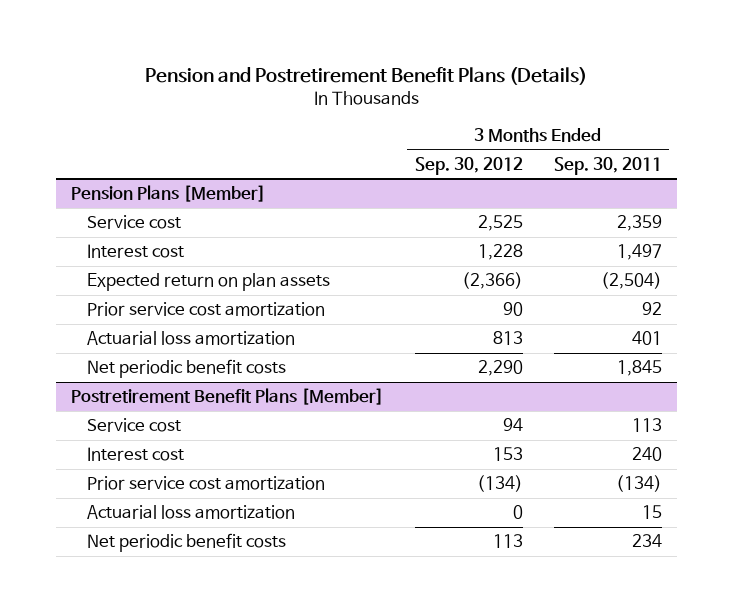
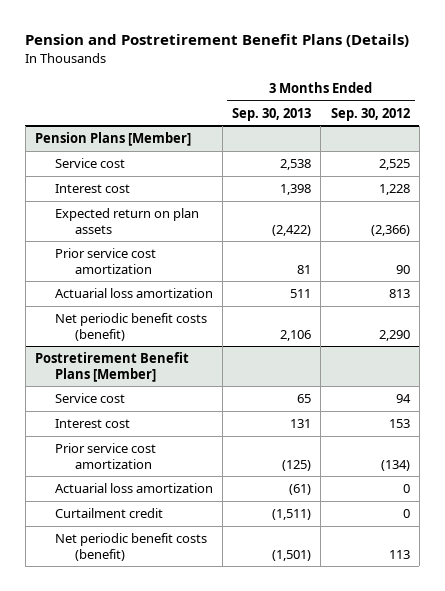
[553,156,662,175] Sep. 30, 2011 -> none
none -> [232,107,312,121] Sep. 30, 2013
[86,359,286,379] Net periodic benefit costs -> [54,313,207,341] Net periodic benefit costs (benefit)
none -> [54,508,163,519] Curtailment credit
[86,533,286,553] Net periodic benefit costs -> [54,533,207,561] Net periodic benefit costs (benefit)

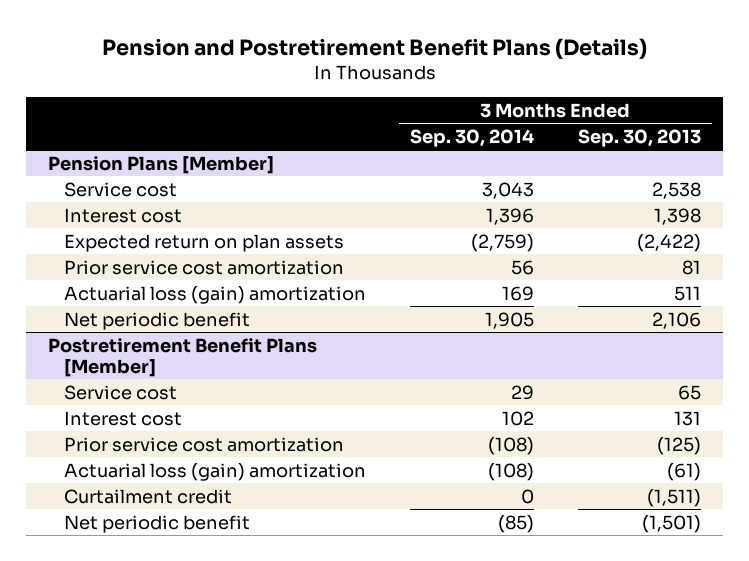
[330,107,410,121] Sep. 30, 2012 -> none
none -> [410,128,535,147] Sep. 30, 2014
[54,288,213,299] Actuarial loss amortization -> [64,285,367,304] Actuarial loss (gain) amortization
[54,313,207,341] Net periodic benefit costs (benefit) -> [64,311,251,330] Net periodic benefit
[54,483,213,494] Actuarial loss amortization -> [64,462,367,481] Actuarial loss (gain) amortization
[54,533,207,561] Net periodic benefit costs (benefit) -> [64,514,251,533] Net periodic benefit

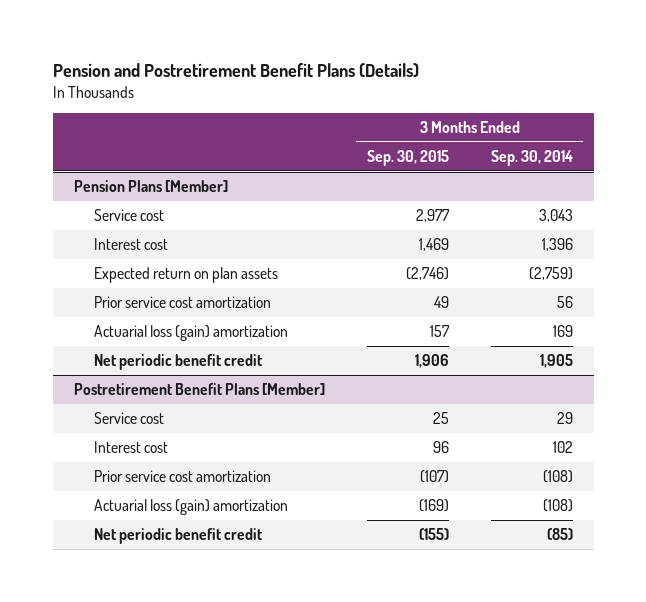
[577,128,701,147] Sep. 30, 2013 -> none
none -> [366,149,449,166] Sep. 30, 2015
[64,311,251,330] Net periodic benefit -> [94,353,264,370] Net periodic benefit credit
[64,488,233,504] Curtailment credit -> none
[64,514,251,533] Net periodic benefit -> [94,527,264,544] Net periodic benefit credit

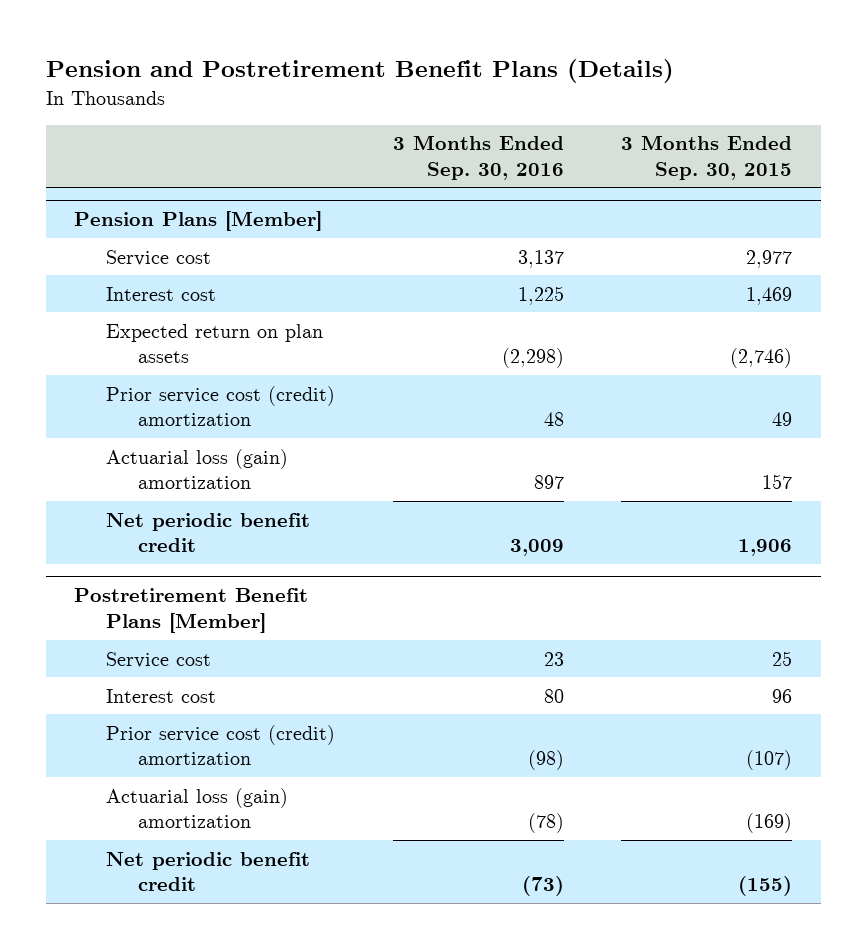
[490,149,573,166] Sep. 30, 2014 -> none
none -> [392,135,564,180] 3 Months Ended Sep. 30, 2016
[94,295,272,308] Prior service cost amortization -> [106,385,336,427] Prior service cost (credit) amortization
[94,469,272,482] Prior service cost amortization -> [106,724,336,766] Prior service cost (credit) amortization

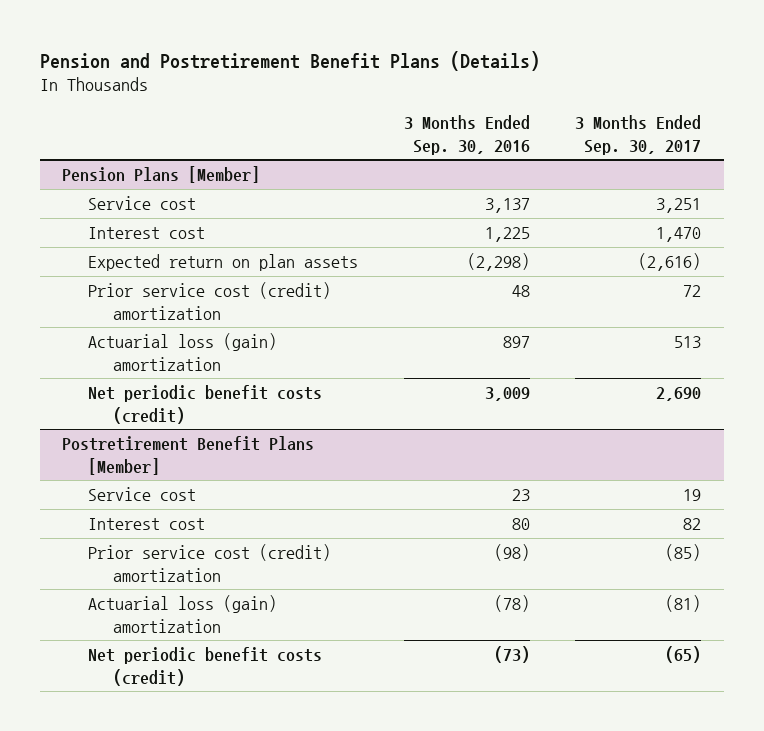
[621,135,793,180] 3 Months Ended Sep. 30, 2015 -> none
none -> [575,114,702,155] 3 Months Ended Sep. 30, 2017
[106,512,311,553] Net periodic benefit credit -> [87,384,322,424] Net periodic benefit costs (credit)
[106,851,311,892] Net periodic benefit credit -> [87,646,322,686] Net periodic benefit costs (credit)

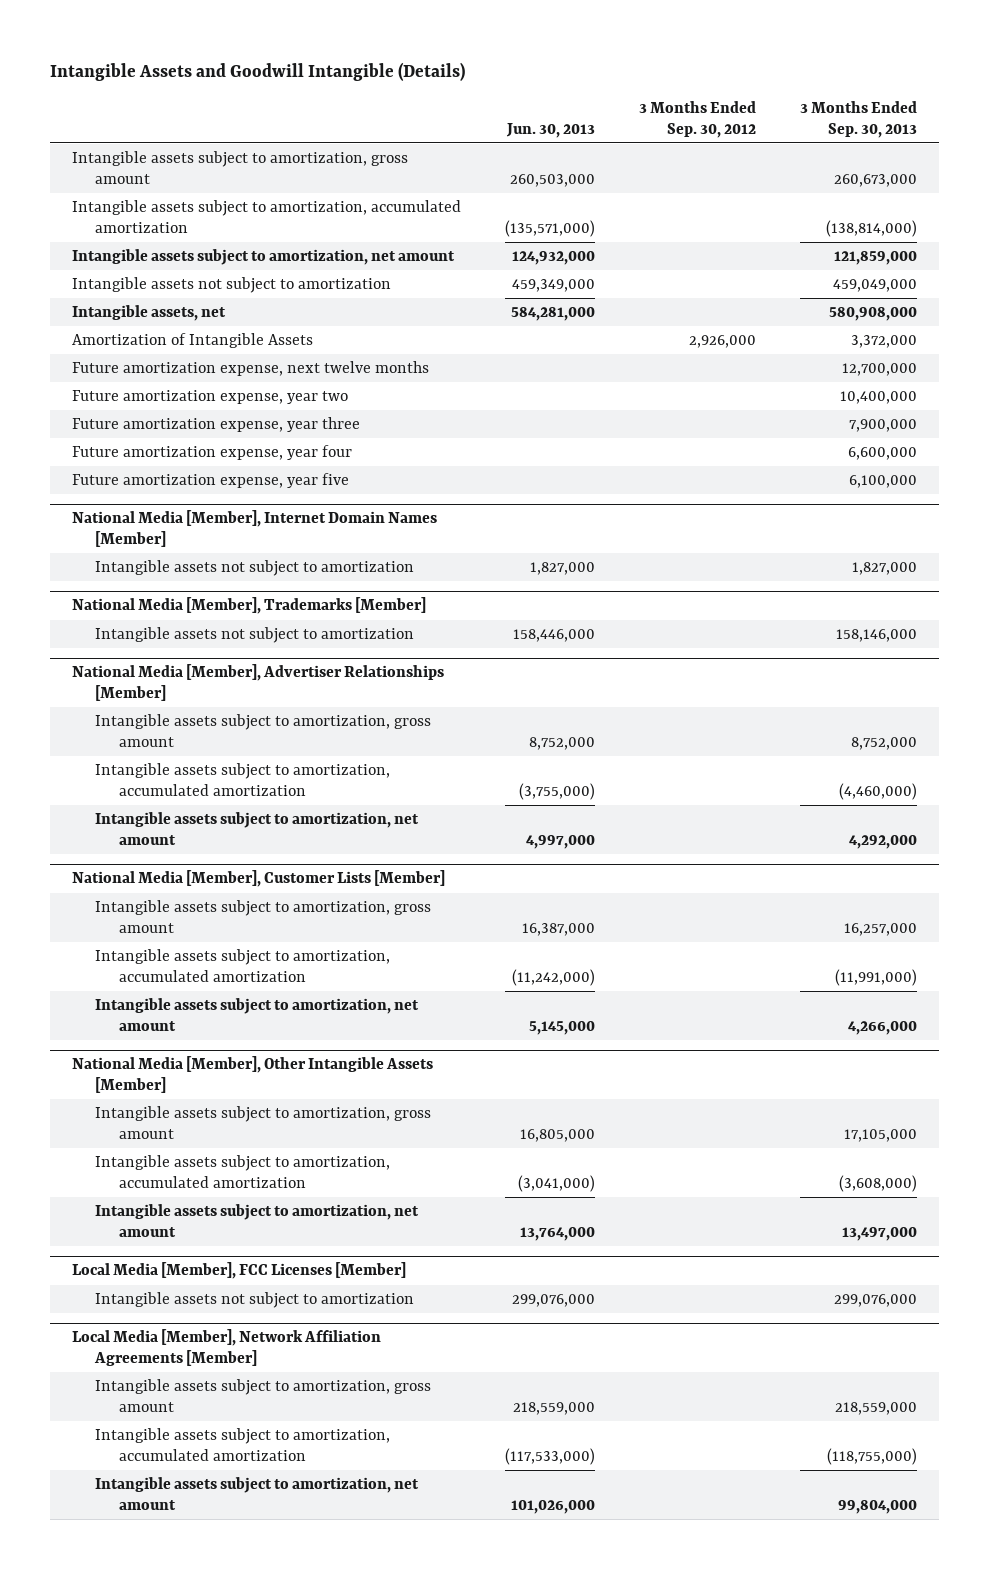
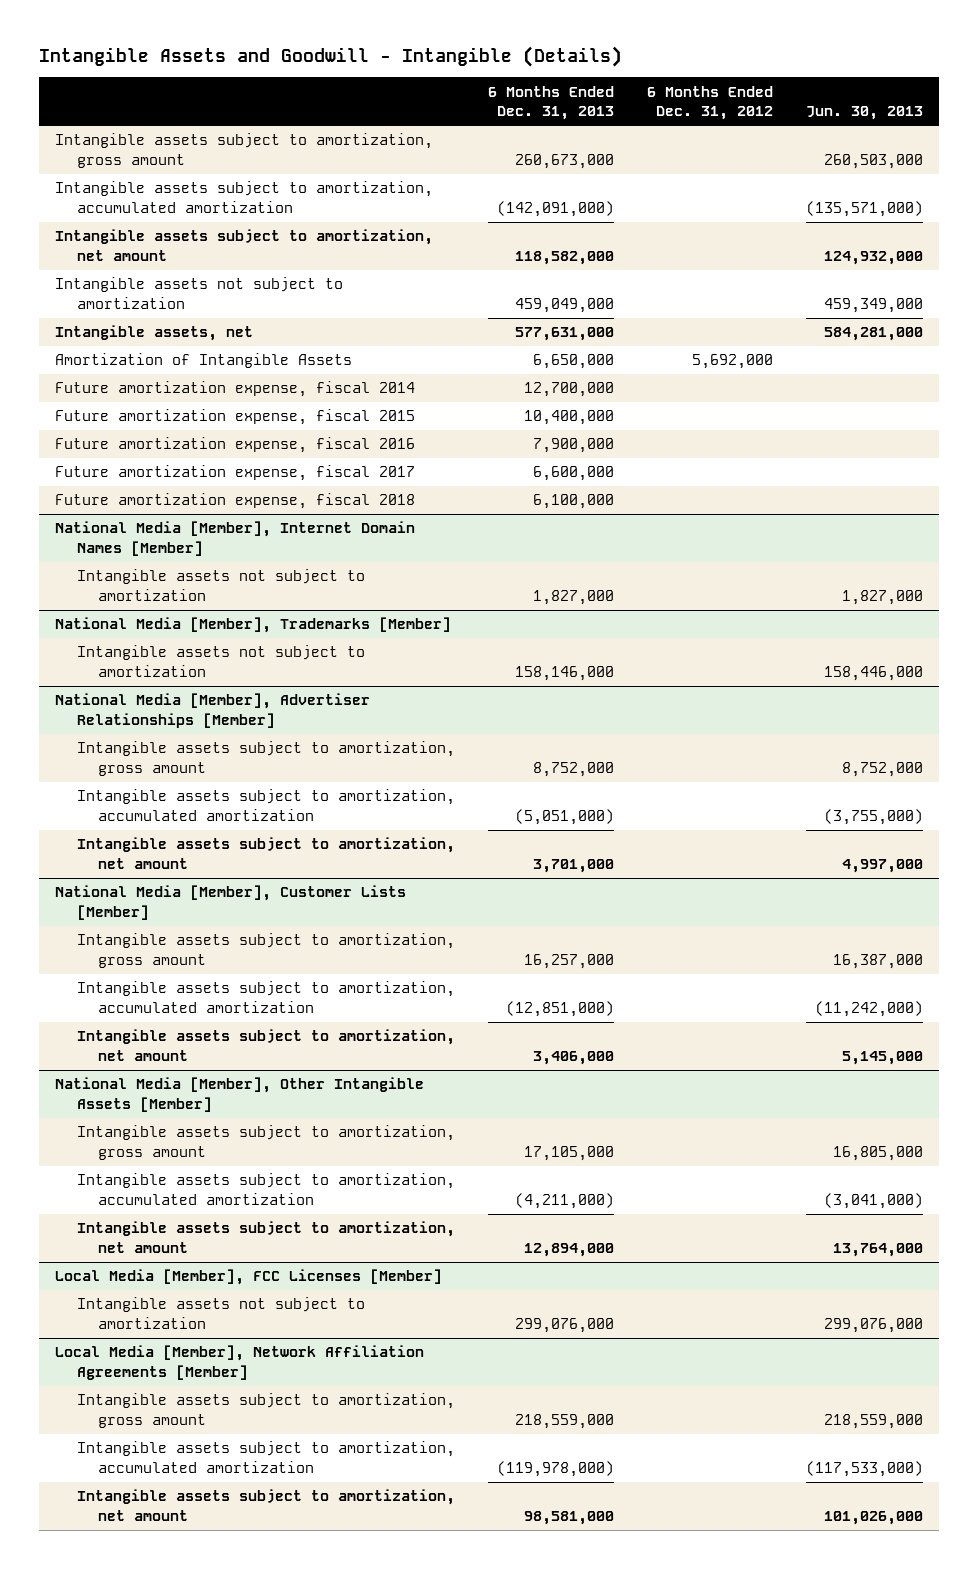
[49,61,465,81] Intangible Assets and Goodwill Intangible (Details) -> [38,46,622,68] Intangible Assets and Goodwill - Intangible (Details)
[639,101,757,138] 3 Months Ended Sep. 30, 2012 -> none
[800,101,918,138] 3 Months Ended Sep. 30, 2013 -> none
none -> [487,85,614,121] 6 Months Ended Dec. 31, 2013
none -> [646,85,773,121] 6 Months Ended Dec. 31, 2012
[72,361,430,377] Future amortization expense, next twelve months -> [55,381,416,398] Future amortization expense, fiscal 2014
[72,390,349,405] Future amortization expense, year two -> [55,409,416,426] Future amortization expense, fiscal 2015
[72,417,361,433] Future amortization expense, year three -> [55,437,416,454] Future amortization expense, fiscal 2016
[72,445,353,461] Future amortization expense, year four -> [55,465,416,482] Future amortization expense, fiscal 2017
[72,473,350,489] Future amortization expense, year five -> [55,493,416,510] Future amortization expense, fiscal 2018

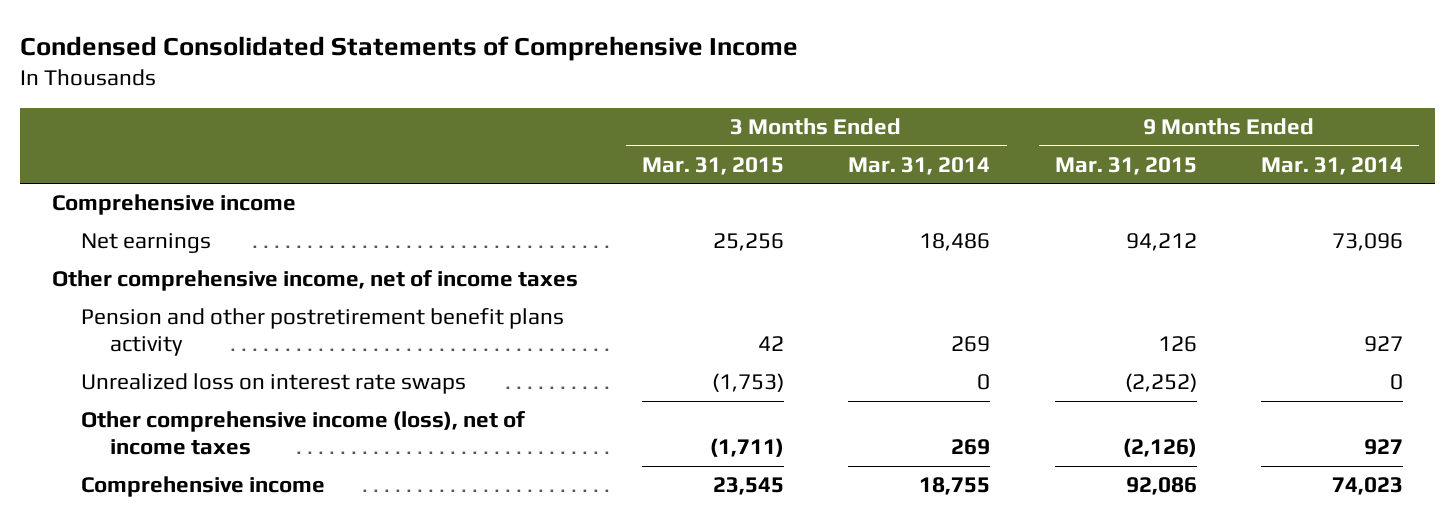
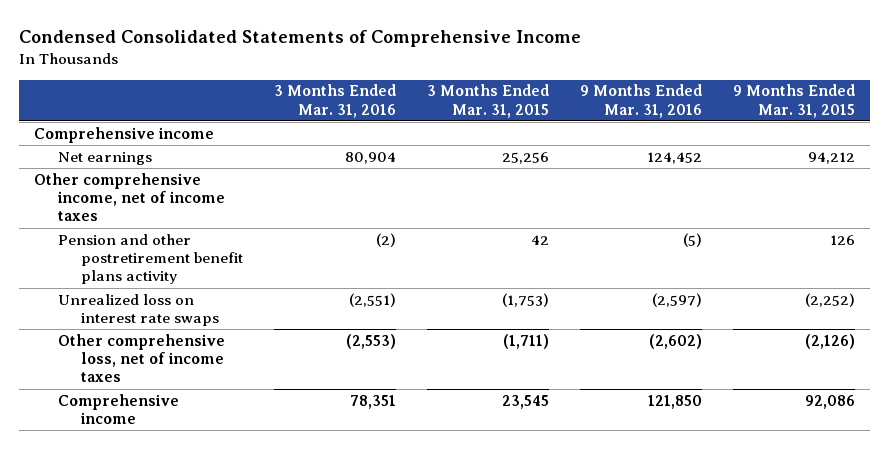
[848,156,991,175] Mar. 31, 2014 -> none
[1260,156,1403,175] Mar. 31, 2014 -> none
none -> [274,84,397,118] 3 Months Ended Mar. 31, 2016
none -> [579,84,702,118] 9 Months Ended Mar. 31, 2016
[81,411,526,456] Other comprehensive income (loss), net of income taxes -> [57,333,225,383] Other comprehensive loss, net of income taxes

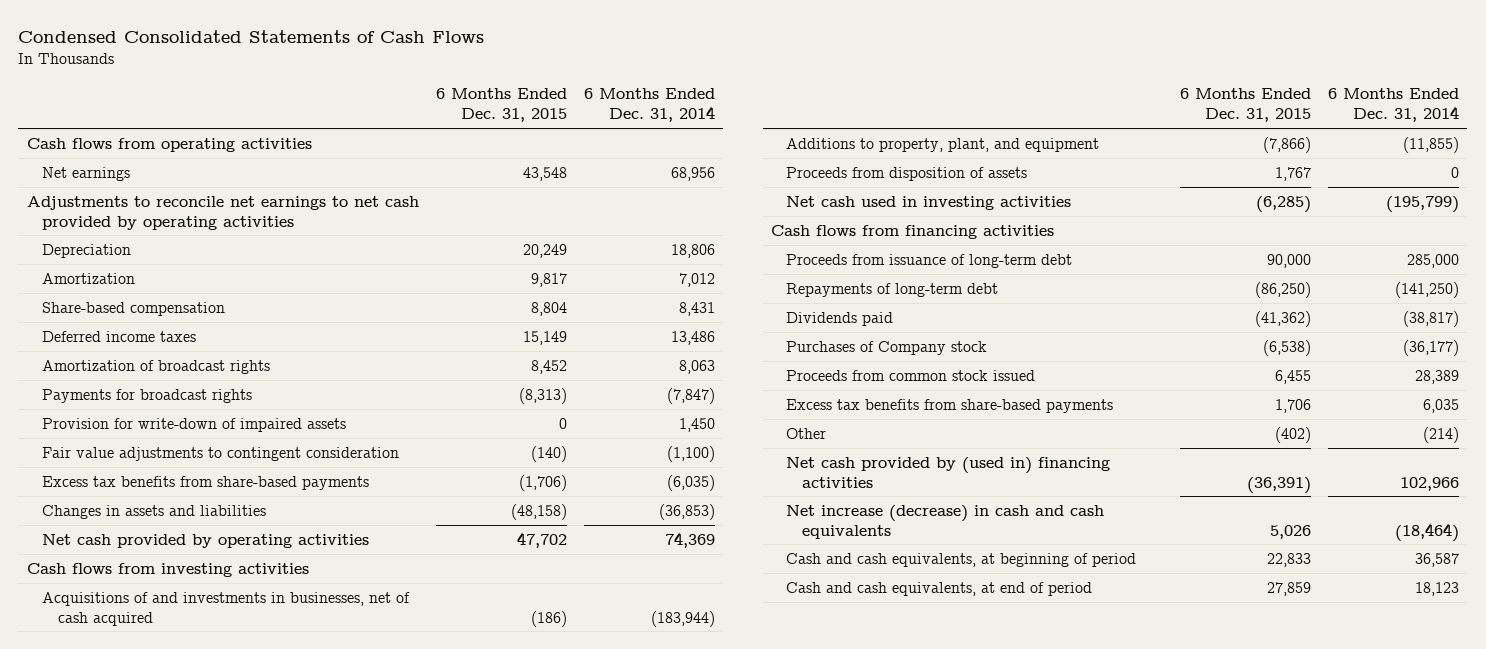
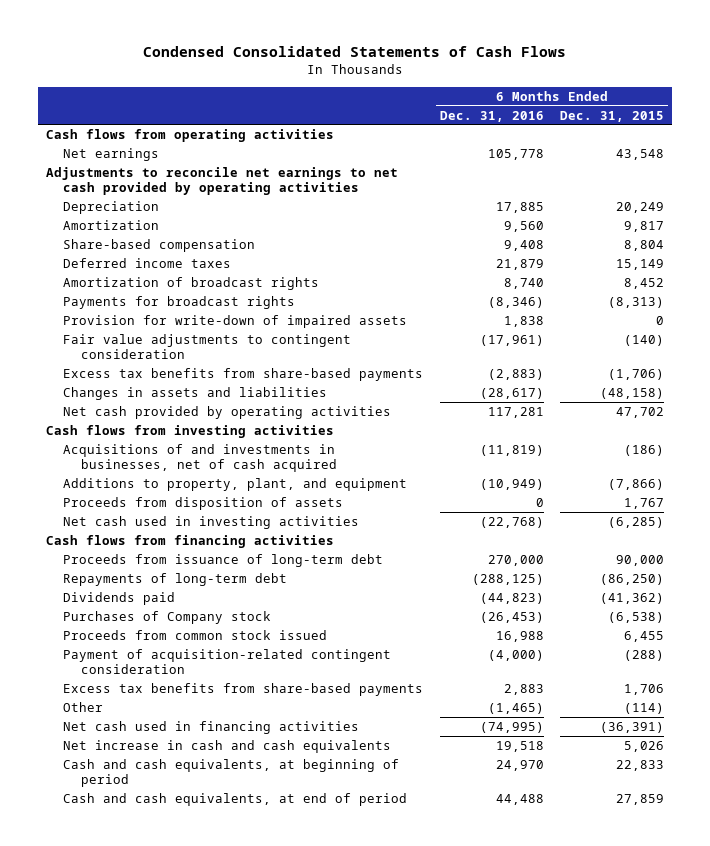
[583,88,715,123] 6 Months Ended Dec. 31, 2014 -> none
none -> [439,110,544,122] Dec. 31, 2016
none -> [63,648,392,674] Payment of acquisition-related contingent consideration
[1274,426,1311,443] (402) -> [623,702,664,714] (114)
[786,456,1111,488] Net cash provided by (used in) financing activities -> [63,720,360,734] Net cash used in financing activities
[786,504,1105,539] Net increase (decrease) in cash and cash equivalents -> [63,739,392,753] Net increase in cash and cash equivalents

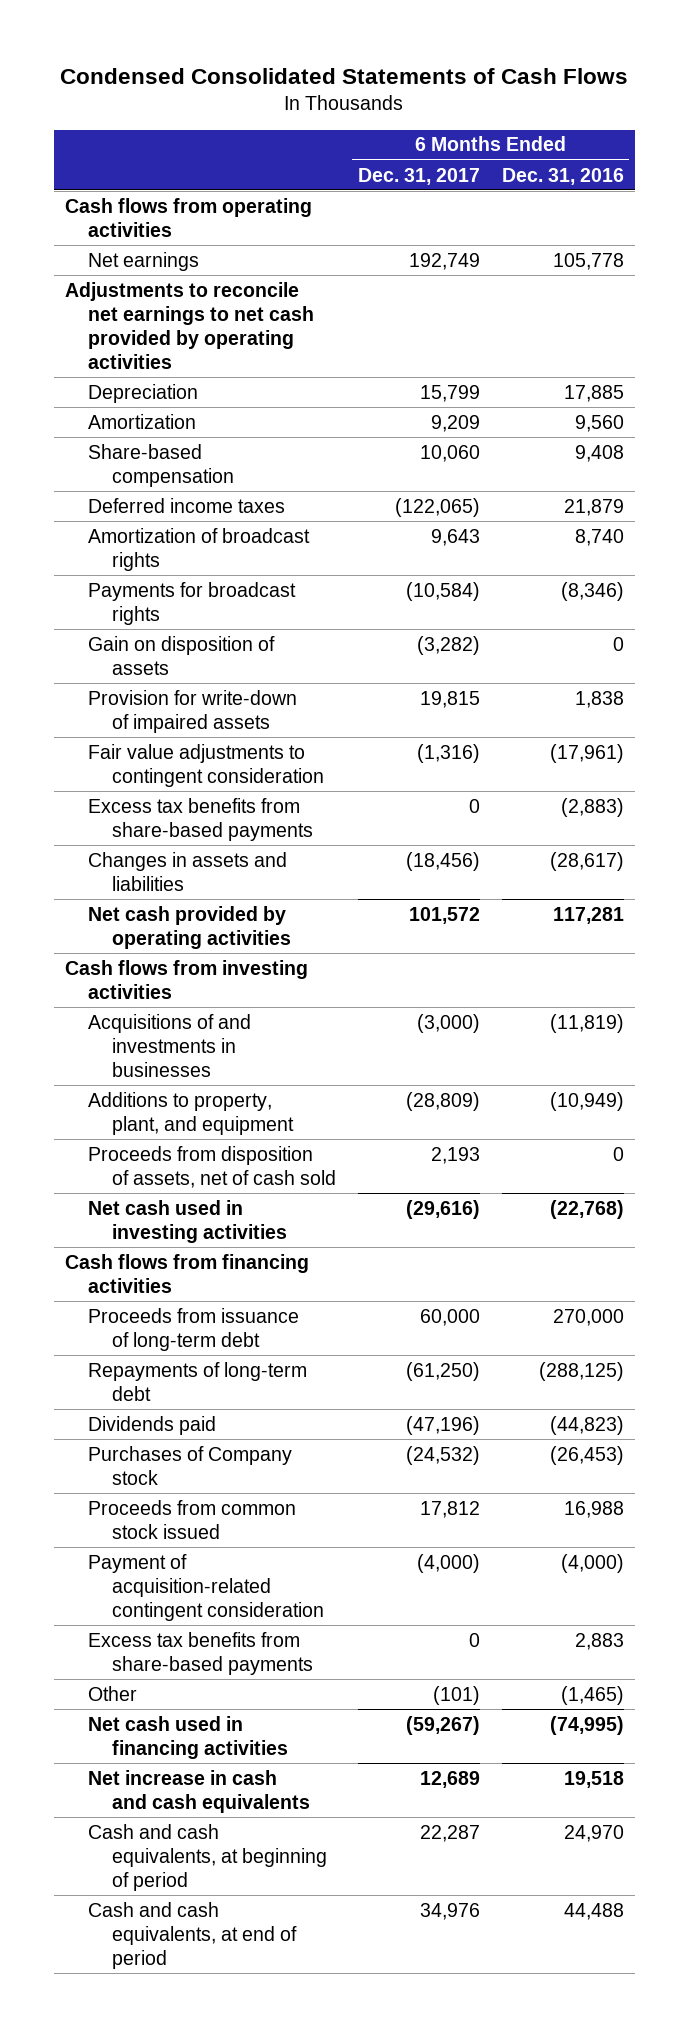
[559,110,664,122] Dec. 31, 2015 -> none
none -> [357,167,480,185] Dec. 31, 2017
none -> [88,635,276,675] Gain on disposition of assets
[63,443,337,472] Acquisitions of and investments in businesses, net of cash acquired -> [88,1013,252,1077] Acquisitions of and investments in businesses
[63,496,344,510] Proceeds from disposition of assets -> [88,1145,336,1188] Proceeds from disposition of assets, net of cash sold

